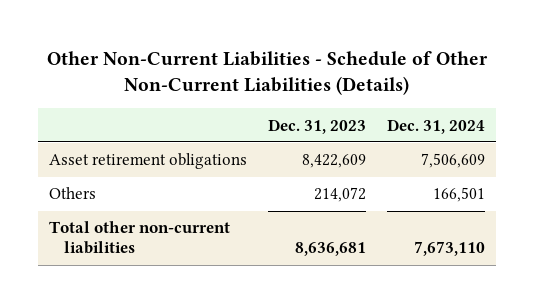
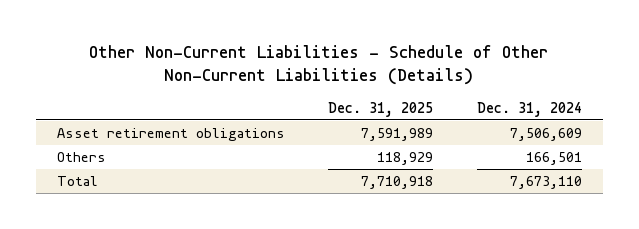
[268,118,367,134] Dec. 31, 2023 -> none
none -> [328,101,434,117] Dec. 31, 2025
[48,221,230,255] Total other non-current liabilities -> [57,176,99,187] Total

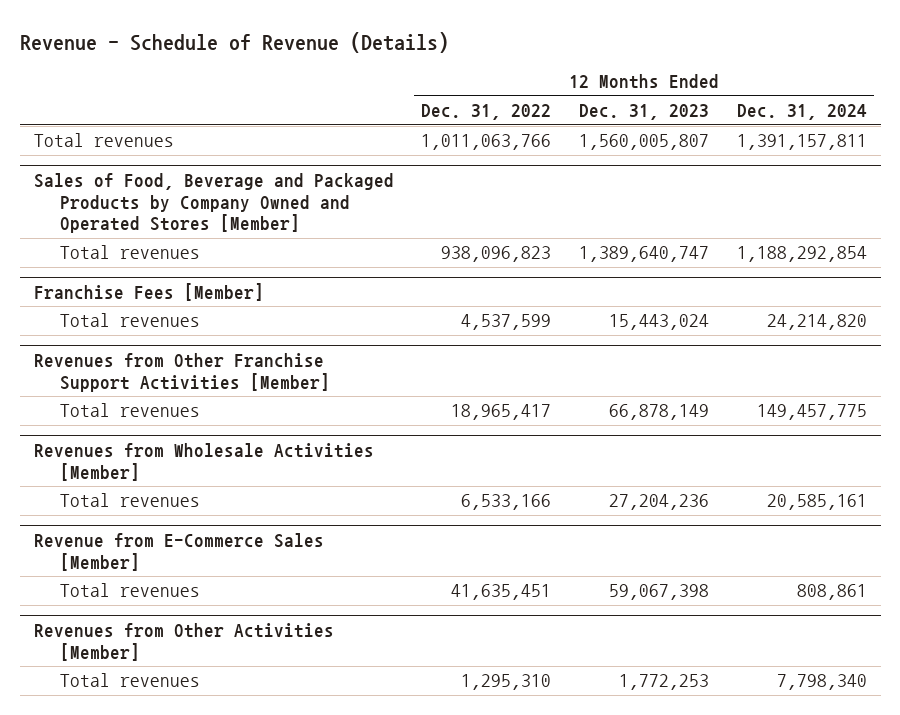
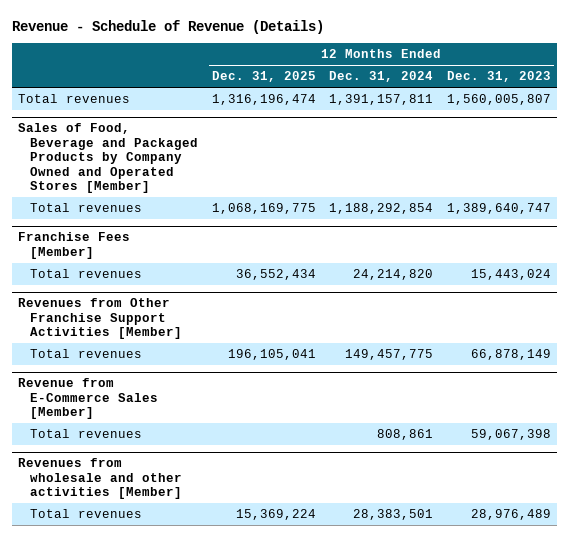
[421,104,552,121] Dec. 31, 2022 -> none
none -> [211,71,316,83] Dec. 31, 2025
[33,443,374,481] Revenues from Wholesale Activities [Member] -> none
[60,493,201,508] Total revenues -> none
[33,623,334,661] Revenues from Other Activities [Member] -> [18,458,183,500] Revenues from wholesale and other activities [Member]
[619,674,710,691] 1,772,253 -> [470,509,551,521] 28,976,489
[776,674,867,691] 7,798,340 -> [353,509,434,521] 28,383,501

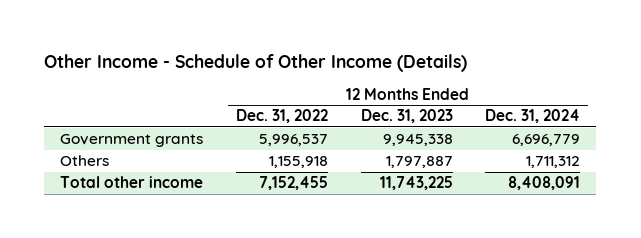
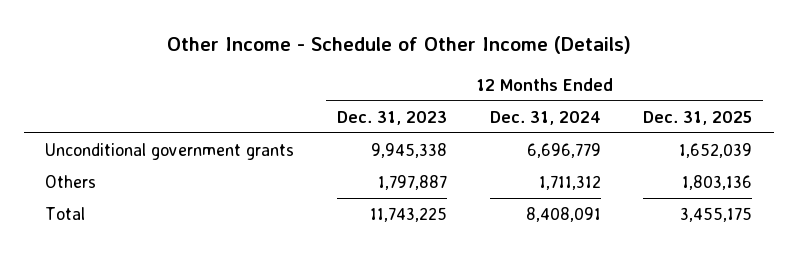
[235,109,328,124] Dec. 31, 2022 -> none
none -> [643,110,753,125] Dec. 31, 2025
[60,134,204,148] Government grants -> [45,142,295,160] Unconditional government grants
[60,176,204,189] Total other income -> [45,206,86,220] Total

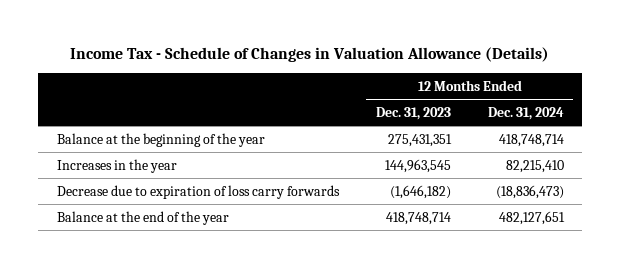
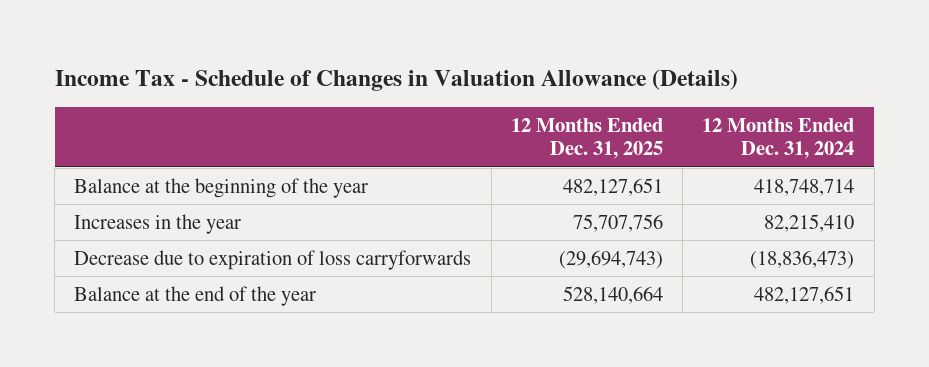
[375,106,451,120] Dec. 31, 2023 -> none
none -> [510,117,663,160] 12 Months Ended Dec. 31, 2025
[56,184,340,199] Decrease due to expiration of loss carry forwards -> [74,249,472,270] Decrease due to expiration of loss carryforwards

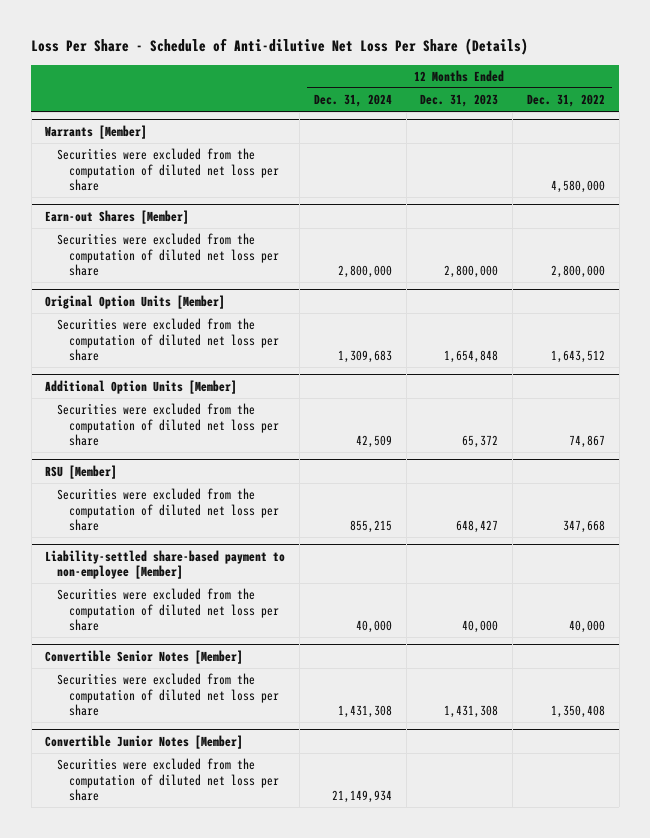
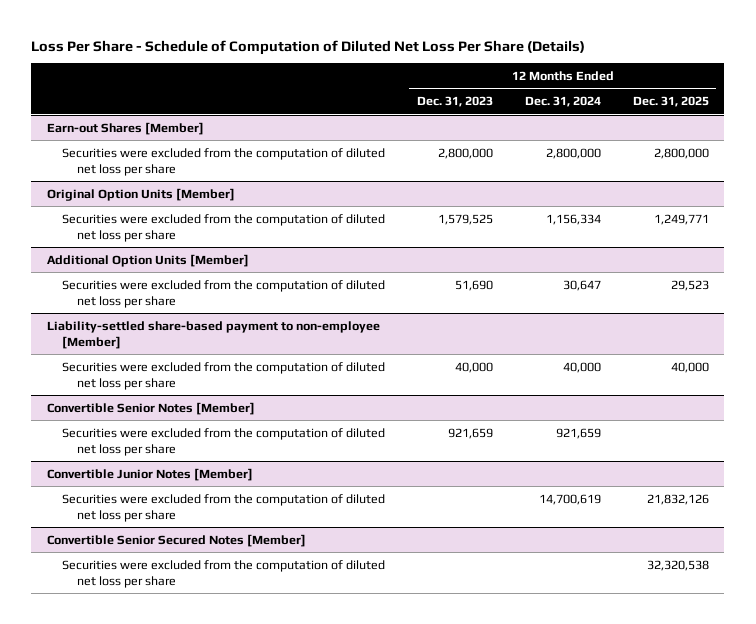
[31,38,529,56] Loss Per Share - Schedule of Anti-dilutive Net Loss Per Share (Details) -> [31,39,586,55] Loss Per Share - Schedule of Computation of Diluted Net Loss Per Share (Details)
[526,94,605,108] Dec. 31, 2022 -> none
none -> [632,96,709,108] Dec. 31, 2025
[45,124,148,139] Warrants [Member] -> none
[57,148,280,191] Securities were excluded from the computation of diluted net loss per share -> none
[337,349,392,363] 1,309,683 -> [545,213,601,225] 1,156,334
[444,349,499,363] 1,654,848 -> [437,213,493,225] 1,579,525
[45,464,118,479] RSU [Member] -> none
[57,488,280,531] Securities were excluded from the computation of diluted net loss per share -> none
[355,434,392,448] 42,509 -> [562,279,601,291] 30,647
[462,434,499,448] 65,372 -> [454,279,493,291] 51,690
[337,704,392,718] 1,431,308 -> [555,427,601,439] 921,659
[444,704,499,718] 1,431,308 -> [447,427,493,439] 921,659
[331,789,392,803] 21,149,934 -> [538,493,601,505] 14,700,619
none -> [47,533,307,547] Convertible Senior Secured Notes [Member]
none -> [62,559,386,588] Securities were excluded from the computation of diluted net loss per share

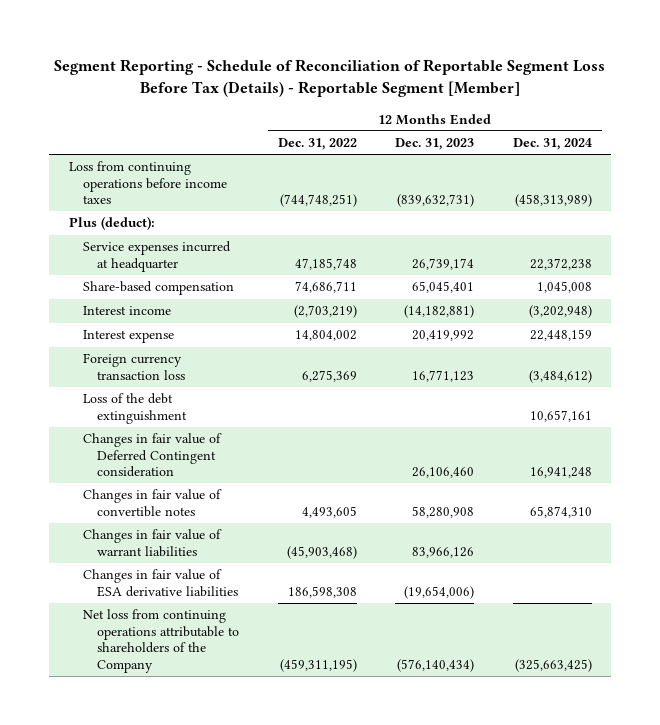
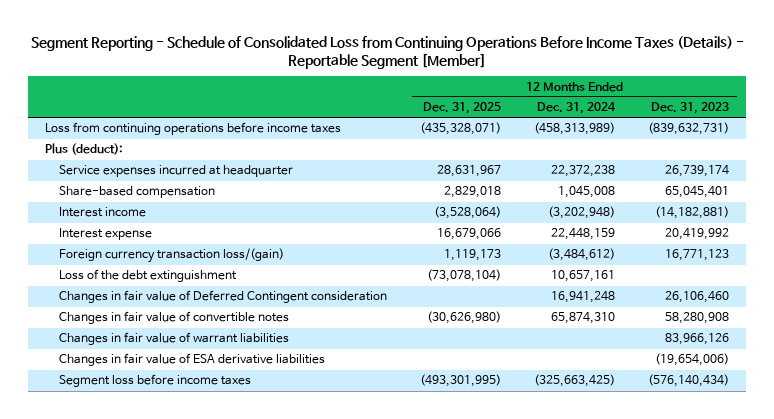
[54,59,606,98] Segment Reporting - Schedule of Reconciliation of Reportable Segment Loss Before Tax (Details) - Reportable Segment [Member] -> [30,35,744,69] Segment Reporting - Schedule of Consolidated Loss from Continuing Operations Before Income Taxes (Details) - Reportable Segment [Member]
[277,138,357,151] Dec. 31, 2022 -> none
none -> [423,102,502,115] Dec. 31, 2025
[82,353,186,380] Foreign currency transaction loss -> [59,248,285,264] Foreign currency transaction loss/(gain)
[82,609,240,673] Net loss from continuing operations attributable to shareholders of the Company -> [59,374,252,388] Segment loss before income taxes

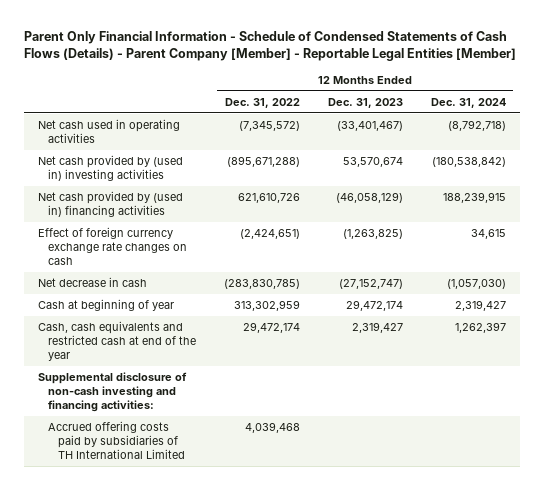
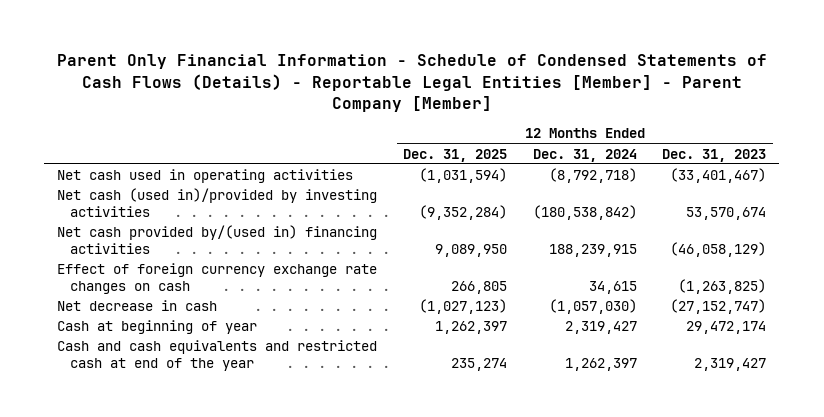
[23,30,516,61] Parent Only Financial Information - Schedule of Condensed Statements of Cash Flows (Details) - Parent Company [Member] - Reportable Legal Entities [Member] -> [56,53,767,113] Parent Only Financial Information - Schedule of Condensed Statements of Cash Flows (Details) - Reportable Legal Entities [Member] - Parent Company [Member]
[224,97,300,108] Dec. 31, 2022 -> none
none -> [402,148,507,162] Dec. 31, 2025
[37,155,183,182] Net cash provided by (used in) investing activities -> [57,188,378,217] Net cash (used in)/provided by investing activities
[37,191,183,218] Net cash provided by (used in) financing activities -> [57,225,378,254] Net cash provided by/(used in) financing activities
[37,372,187,413] Supplemental disclosure of non-cash investing and financing activities: -> none
[47,421,186,460] Accrued offering costs paid by subsidiaries of TH International Limited -> none
[37,321,196,362] Cash, cash equivalents and restricted cash at end of the year -> [57,340,378,371] Cash and cash equivalents and restricted cash at end of the year

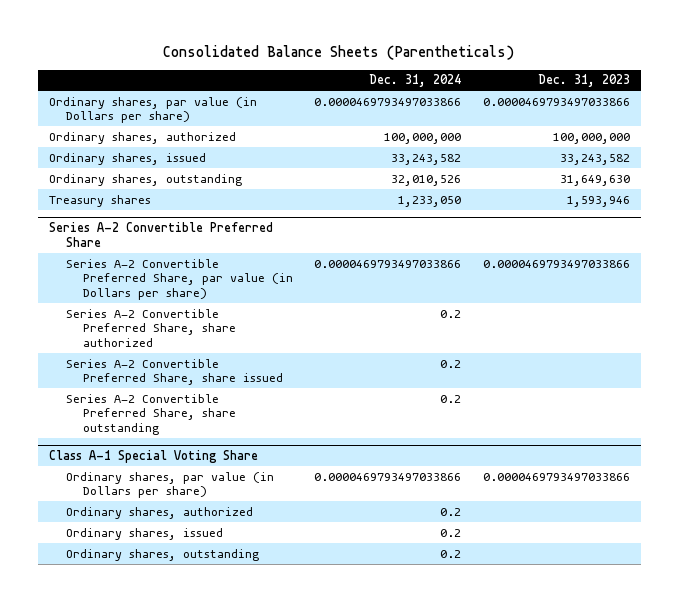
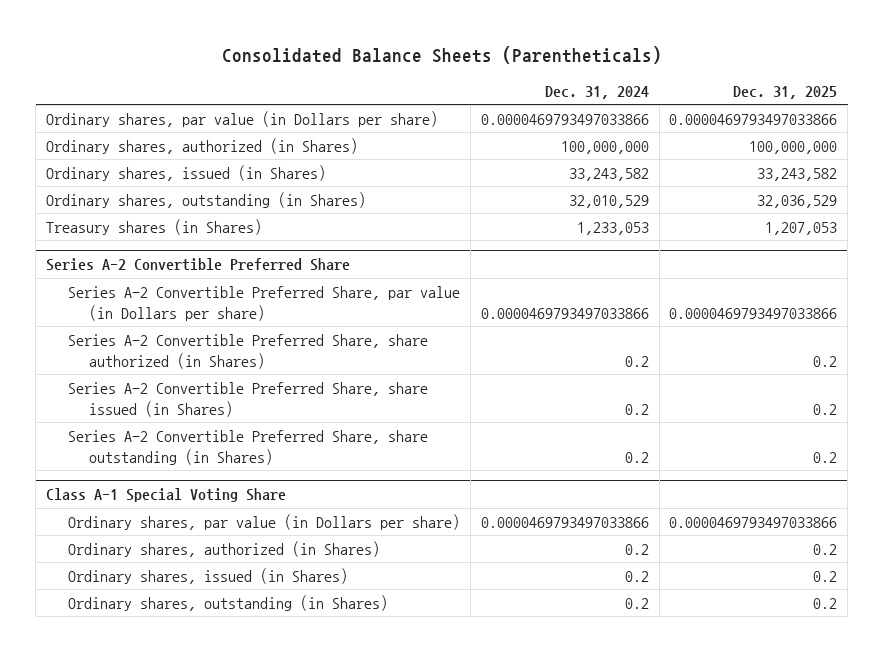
[538,74,631,88] Dec. 31, 2023 -> none
none -> [733,85,838,99] Dec. 31, 2025
[48,131,236,144] Ordinary shares, authorized -> [46,137,359,154] Ordinary shares, authorized (in Shares)
[48,152,206,165] Ordinary shares, issued -> [46,164,327,181] Ordinary shares, issued (in Shares)
[48,173,242,186] Ordinary shares, outstanding -> [46,191,367,208] Ordinary shares, outstanding (in Shares)
[391,174,462,186] 32,010,526 -> [568,194,649,208] 32,010,529
[48,194,151,207] Treasury shares -> [46,218,263,235] Treasury shares (in Shares)
[398,195,462,207] 1,233,050 -> [576,221,649,235] 1,233,053
[65,308,236,348] Series A-2 Convertible Preferred Share, share authorized -> [67,333,428,369] Series A-2 Convertible Preferred Share, share authorized (in Shares)
[65,358,283,386] Series A-2 Convertible Preferred Share, share issued -> [67,381,428,417] Series A-2 Convertible Preferred Share, share issued (in Shares)
[65,393,236,436] Series A-2 Convertible Preferred Share, share outstanding -> [67,429,428,465] Series A-2 Convertible Preferred Share, share outstanding (in Shares)
[65,506,253,519] Ordinary shares, authorized -> [67,540,380,557] Ordinary shares, authorized (in Shares)
[65,527,223,540] Ordinary shares, issued -> [67,567,348,584] Ordinary shares, issued (in Shares)
[65,548,259,561] Ordinary shares, outstanding -> [67,594,388,611] Ordinary shares, outstanding (in Shares)

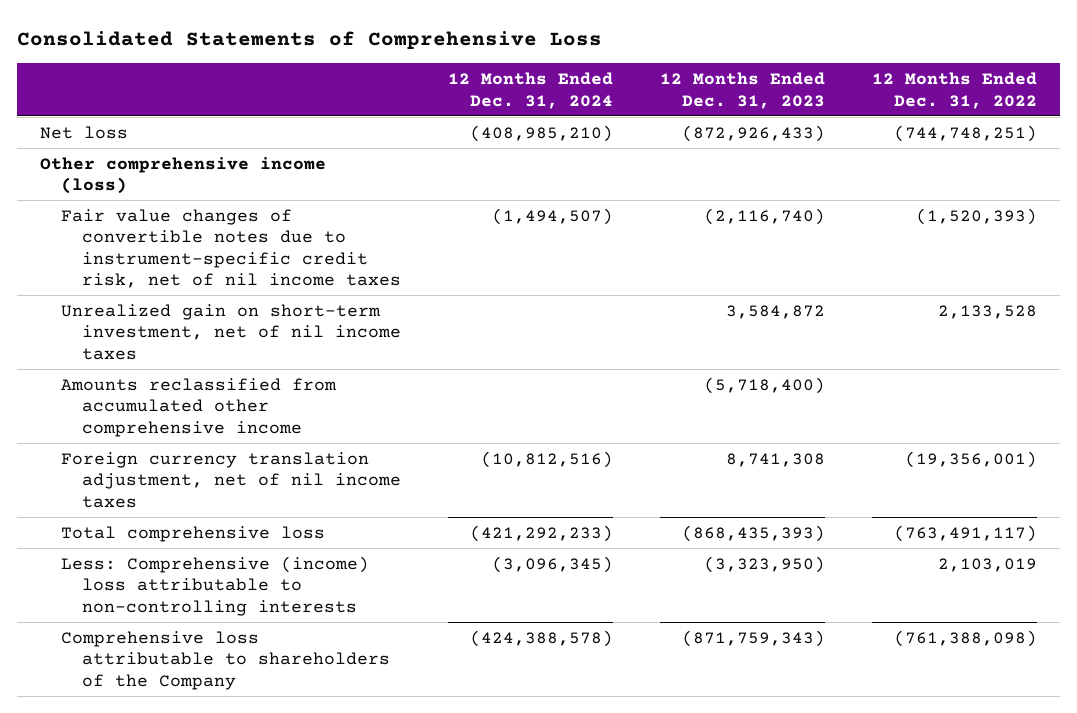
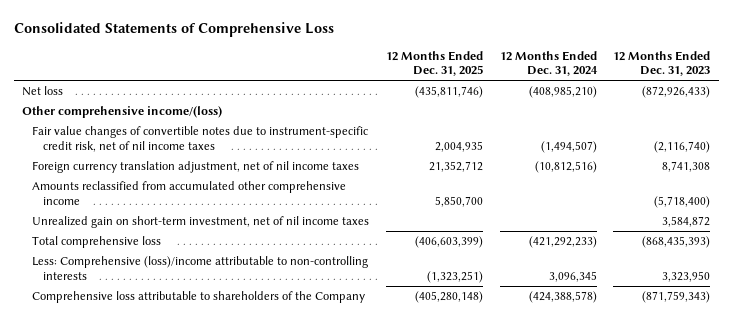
[871,72,1037,109] 12 Months Ended Dec. 31, 2022 -> none
none -> [385,50,483,77] 12 Months Ended Dec. 31, 2025
[40,156,327,195] Other comprehensive income (loss) -> [22,106,223,119] Other comprehensive income/(loss)
[61,377,338,437] Amounts reclassified from accumulated other comprehensive income -> [32,181,347,205] Amounts reclassified from accumulated other comprehensive income
[61,303,402,360] Unrealized gain on short-term investment, net of nil income taxes -> [32,216,370,229] Unrealized gain on short-term investment, net of nil income taxes
[61,555,370,616] Less: Comprehensive (income) loss attributable to non-controlling interests -> [32,256,369,280] Less: Comprehensive (loss)/income attributable to non-controlling interests
[492,555,614,573] (3,096,345) -> [548,270,597,282] 3,096,345
[704,555,826,573] (3,323,950) -> [662,270,711,282] 3,323,950

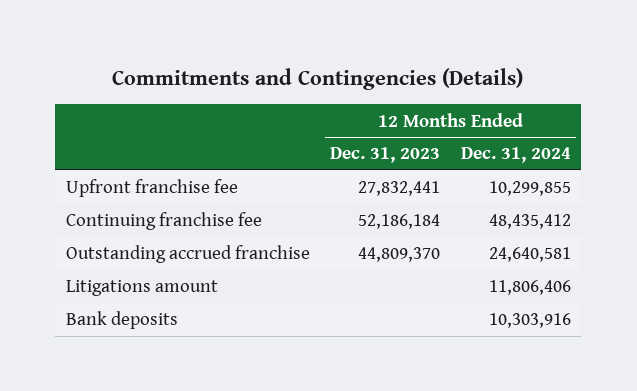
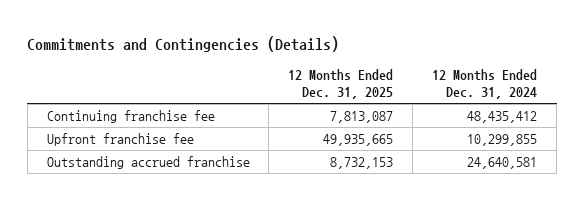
[330,147,441,164] Dec. 31, 2023 -> none
none -> [288,68,394,100] 12 Months Ended Dec. 31, 2025
[65,179,238,198] Upfront franchise fee -> [46,132,194,146] Upfront franchise fee
[65,280,218,297] Litigations amount -> none
[65,311,178,330] Bank deposits -> none

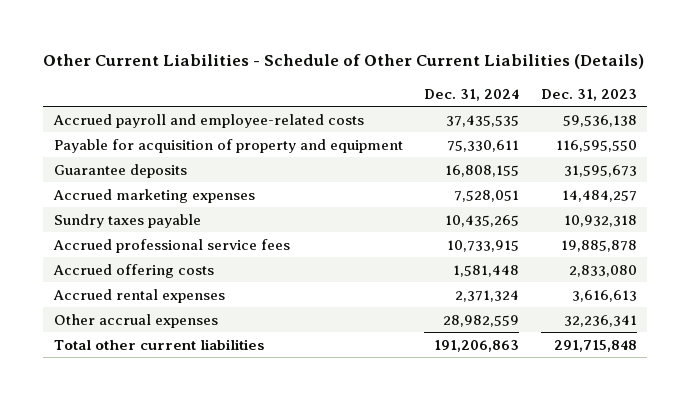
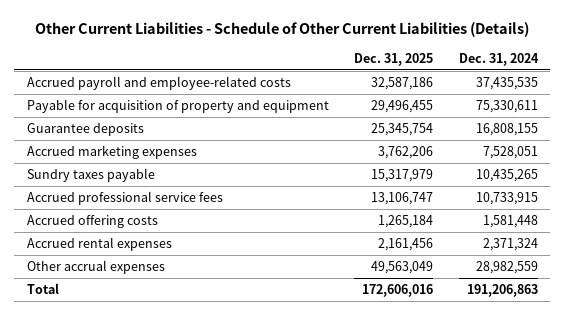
[540,88,637,101] Dec. 31, 2023 -> none
none -> [354,52,434,66] Dec. 31, 2025
[53,338,264,350] Total other current liabilities -> [26,283,59,295] Total

